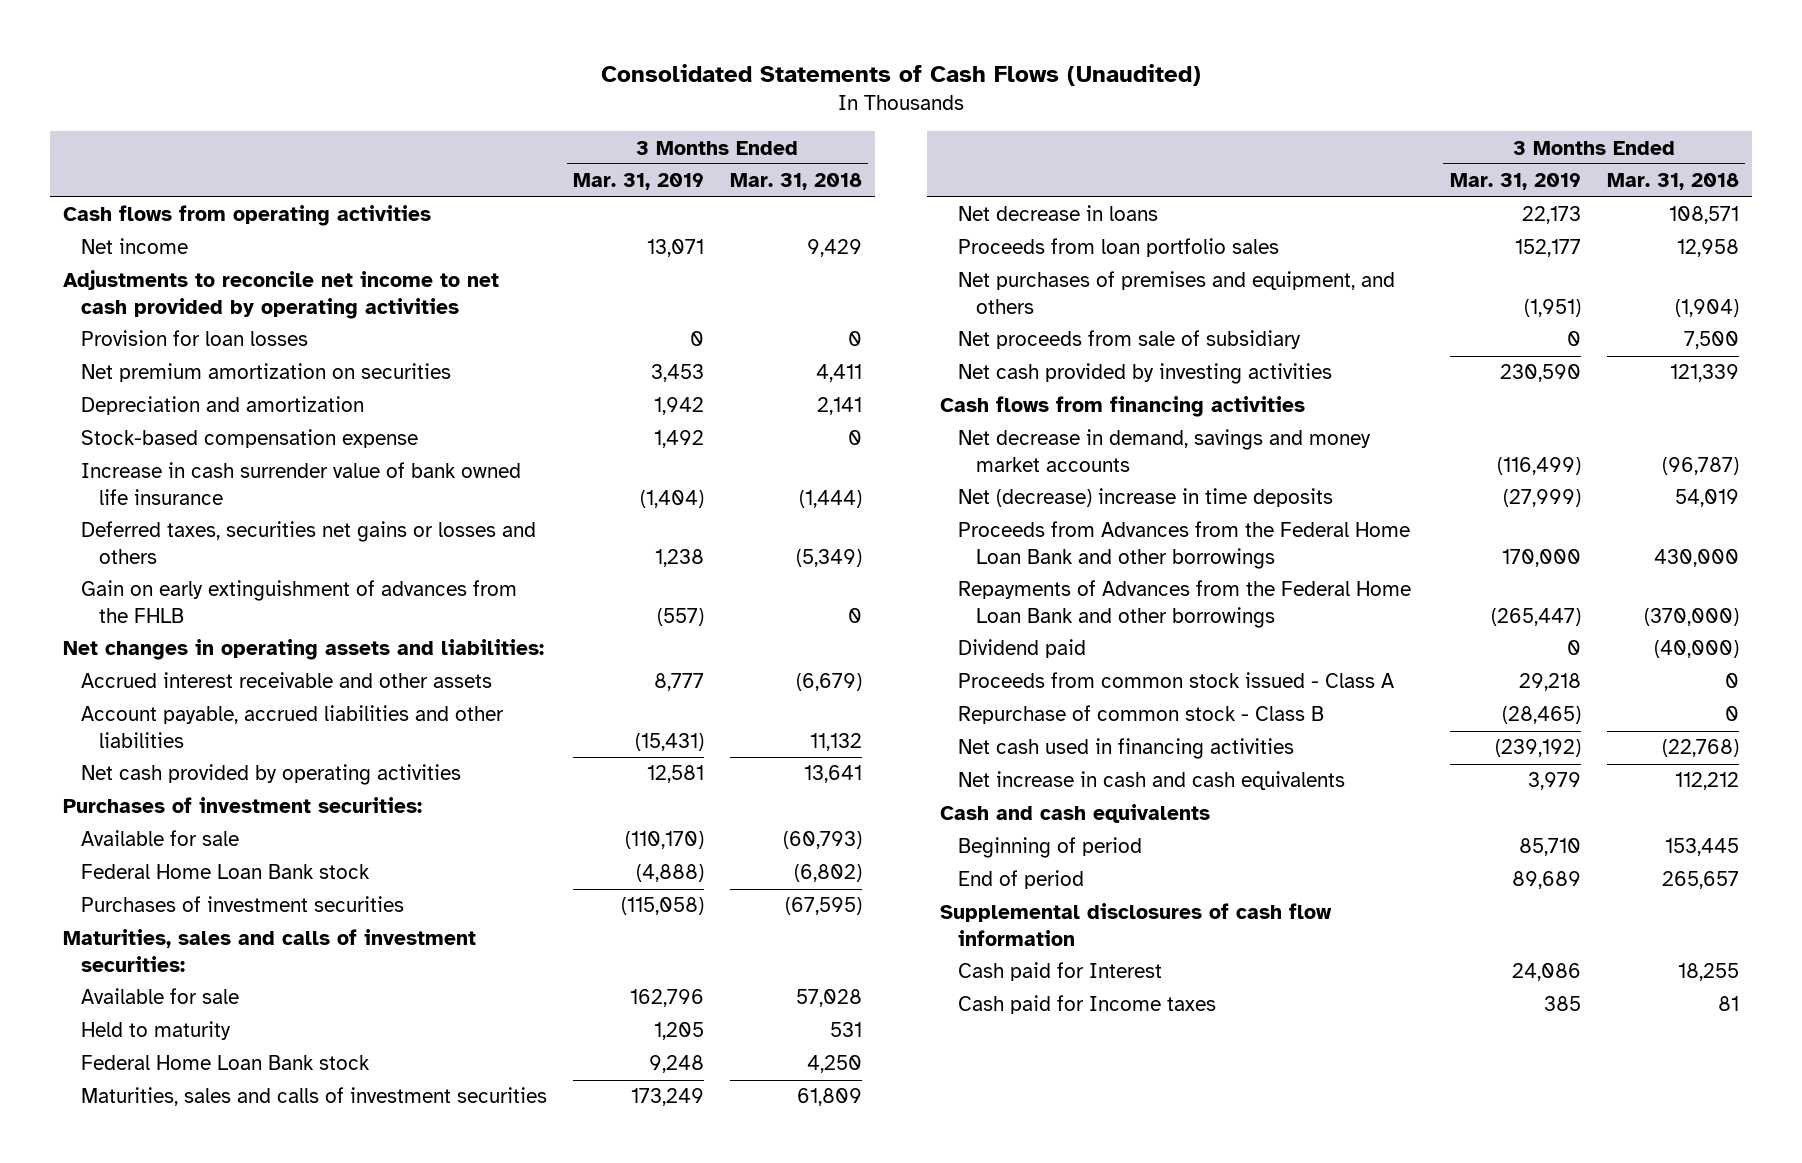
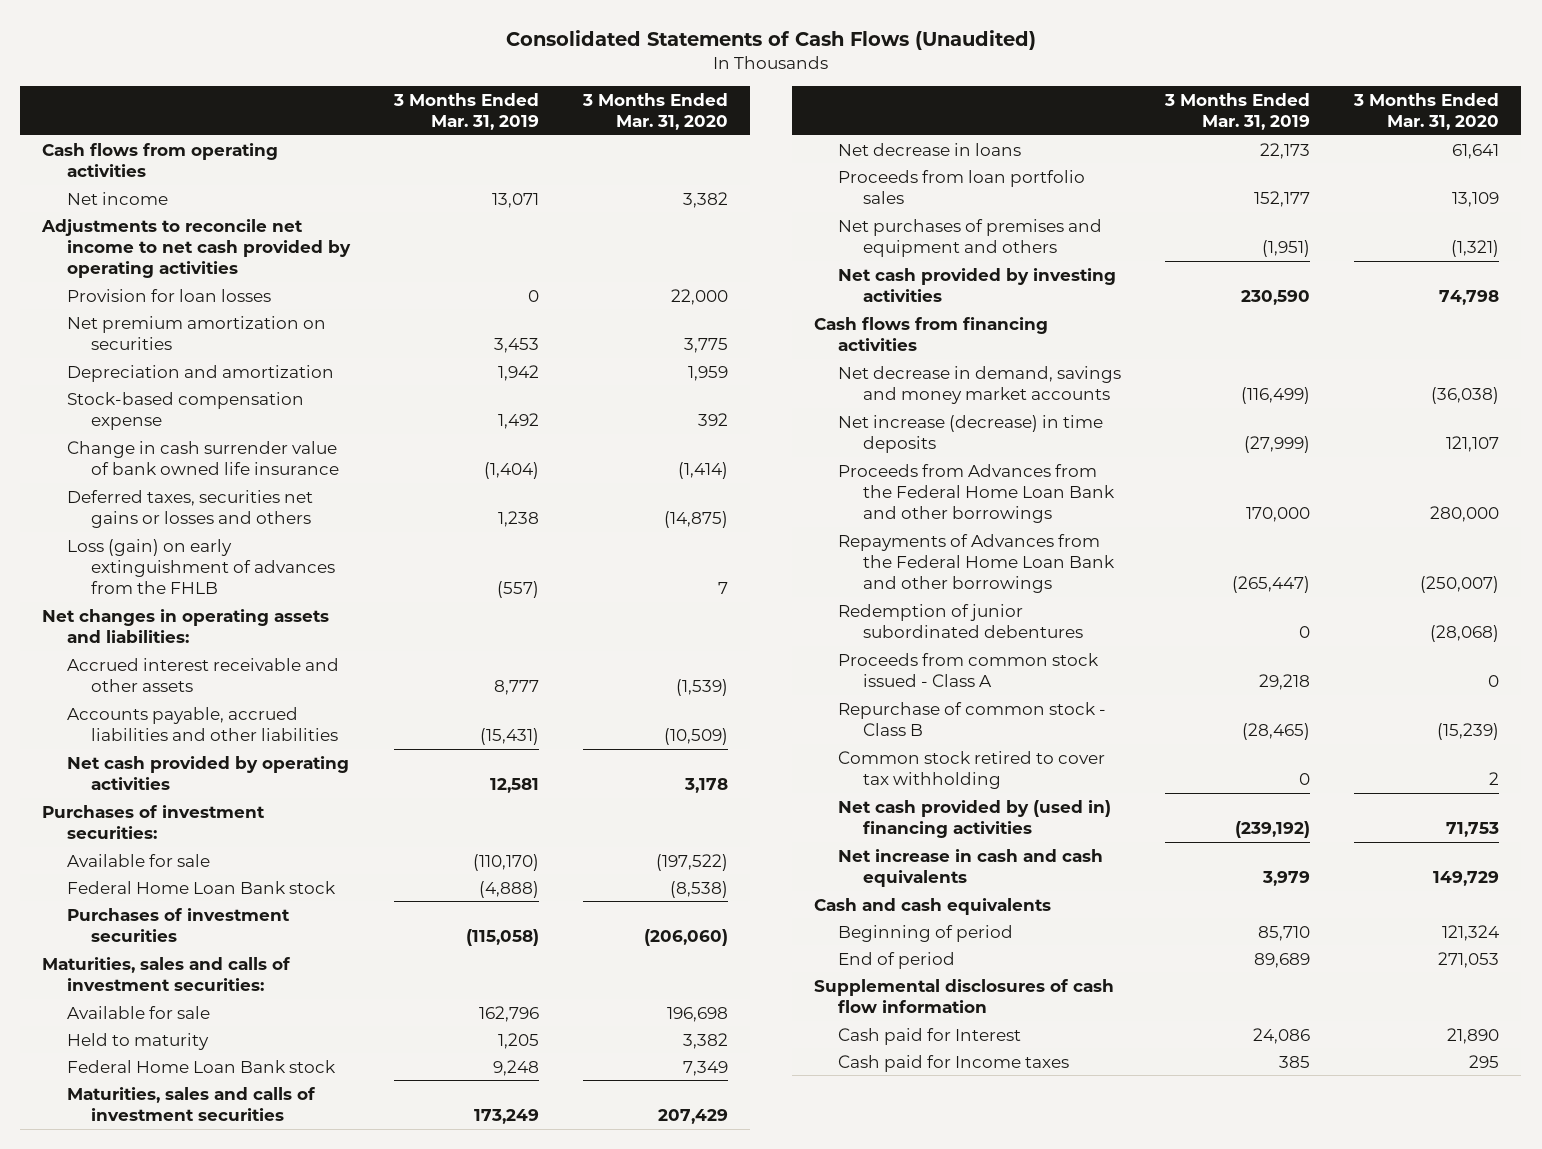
[729,173,862,191] Mar. 31, 2018 -> none
none -> [581,92,728,131] 3 Months Ended Mar. 31, 2020
[81,462,522,505] Increase in cash surrender value of bank owned life insurance -> [66,440,340,475] Change in cash surrender value of bank owned life insurance
[81,580,518,623] Gain on early extinguishment of advances from the FHLB -> [66,538,336,595] Loss (gain) on early extinguishment of advances from the FHLB
[81,705,505,748] Account payable, accrued liabilities and other liabilities -> [66,706,339,741] Accounts payable, accrued liabilities and other liabilities
[958,330,1302,350] Net proceeds from sale of subsidiary -> none
[958,271,1396,314] Net purchases of premises and equipment, and others -> [838,218,1103,257] Net purchases of premises and equipment and others
[958,488,1334,508] Net (decrease) increase in time deposits -> [838,414,1104,453] Net increase (decrease) in time deposits
[958,639,1087,659] Dividend paid -> none
none -> [838,603,1084,638] Redemption of junior subordinated debentures
none -> [838,750,1106,789] Common stock retired to cover tax withholding
[958,738,1295,760] Net cash used in financing activities -> [838,799,1112,838] Net cash provided by (used in) financing activities

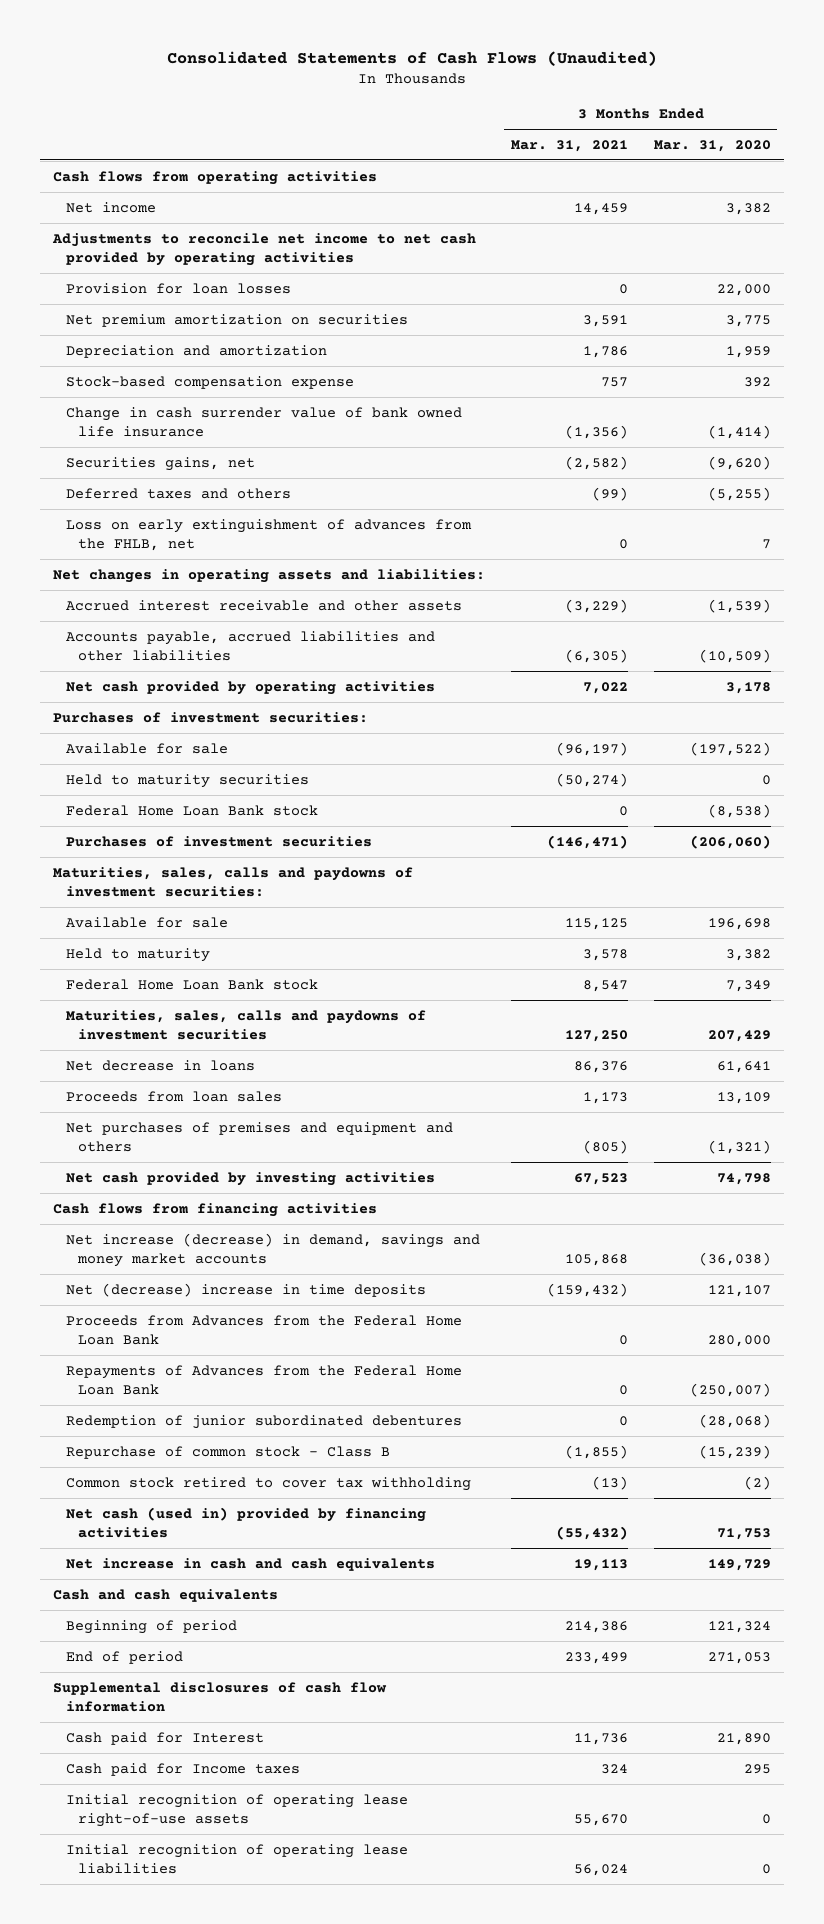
[392,92,539,131] 3 Months Ended Mar. 31, 2019 -> none
none -> [510,139,628,152] Mar. 31, 2021
none -> [65,456,255,471] Securities gains, net
[66,489,313,528] Deferred taxes, securities net gains or losses and others -> [65,487,291,499] Deferred taxes and others
[663,510,728,528] (14,875) -> [707,486,771,501] (5,255)
[66,538,336,595] Loss (gain) on early extinguishment of advances from the FHLB -> [65,518,472,551] Loss on early extinguishment of advances from the FHLB, net
none -> [65,773,309,788] Held to maturity securities
[42,956,292,991] Maturities, sales and calls of investment securities: -> [53,866,414,897] Maturities, sales, calls and paydowns of investment securities:
[66,1086,316,1121] Maturities, sales and calls of investment securities -> [65,1009,426,1040] Maturities, sales, calls and paydowns of investment securities
[838,169,1086,204] Proceeds from loan portfolio sales -> [65,1090,282,1102] Proceeds from loan sales
[838,365,1122,404] Net decrease in demand, savings and money market accounts -> [65,1232,480,1267] Net increase (decrease) in demand, savings and money market accounts
[838,414,1104,453] Net increase (decrease) in time deposits -> [65,1282,426,1297] Net (decrease) increase in time deposits
[838,463,1116,524] Proceeds from Advances from the Federal Home Loan Bank and other borrowings -> [65,1314,462,1345] Proceeds from Advances from the Federal Home Loan Bank
[838,533,1116,594] Repayments of Advances from the Federal Home Loan Bank and other borrowings -> [65,1364,462,1395] Repayments of Advances from the Federal Home Loan Bank
[838,652,1100,687] Proceeds from common stock issued - Class A -> none
[1489,771,1500,785] 2 -> [743,1475,771,1490] (2)
[838,799,1112,838] Net cash provided by (used in) financing activities -> [65,1506,426,1538] Net cash (used in) provided by financing activities
none -> [65,1793,408,1827] Initial recognition of operating lease right-of-use assets
none -> [65,1843,408,1874] Initial recognition of operating lease liabilities

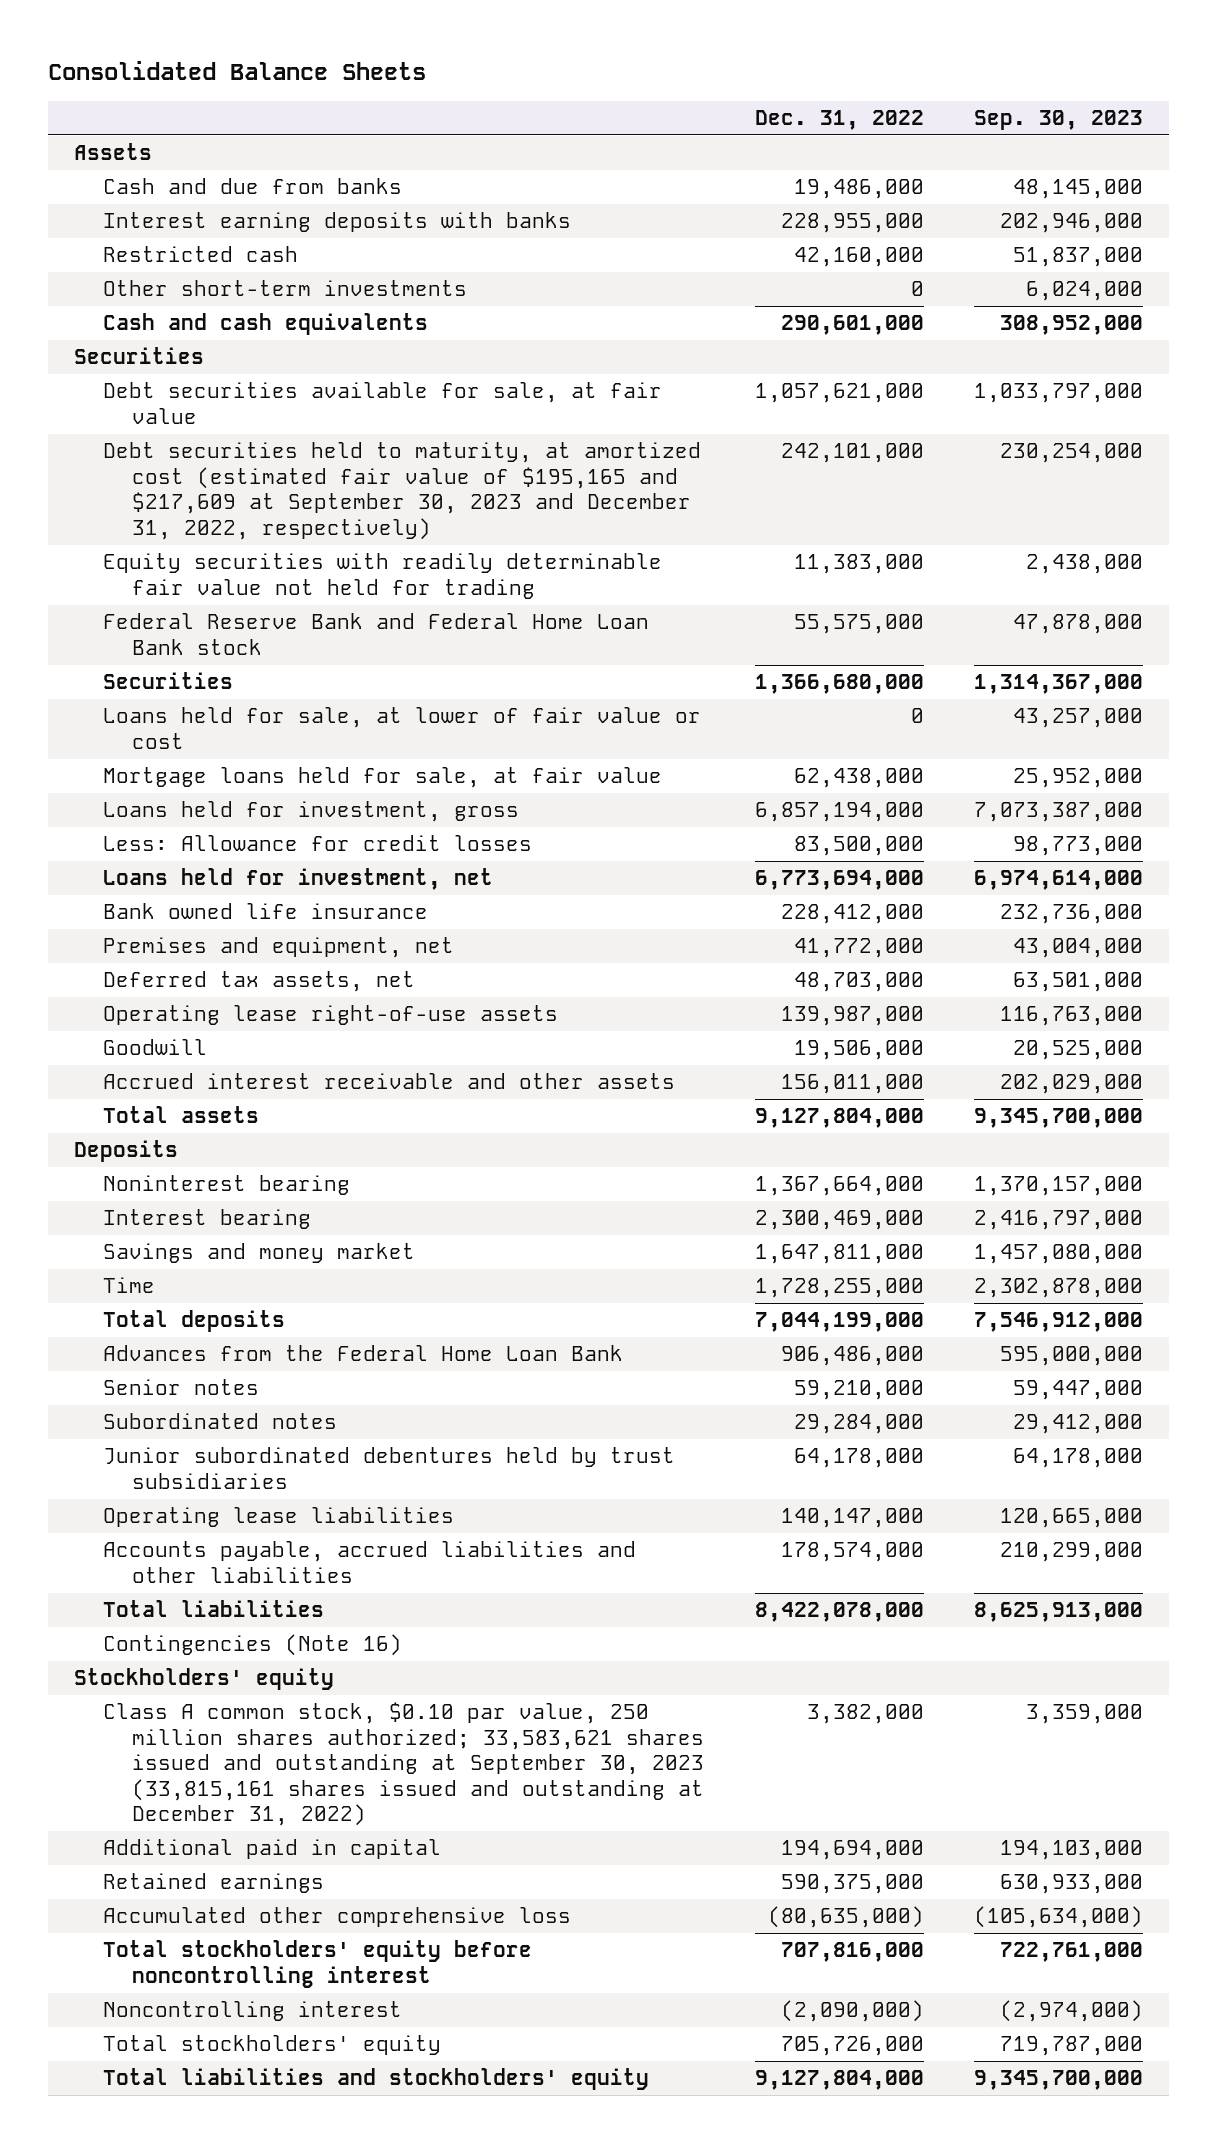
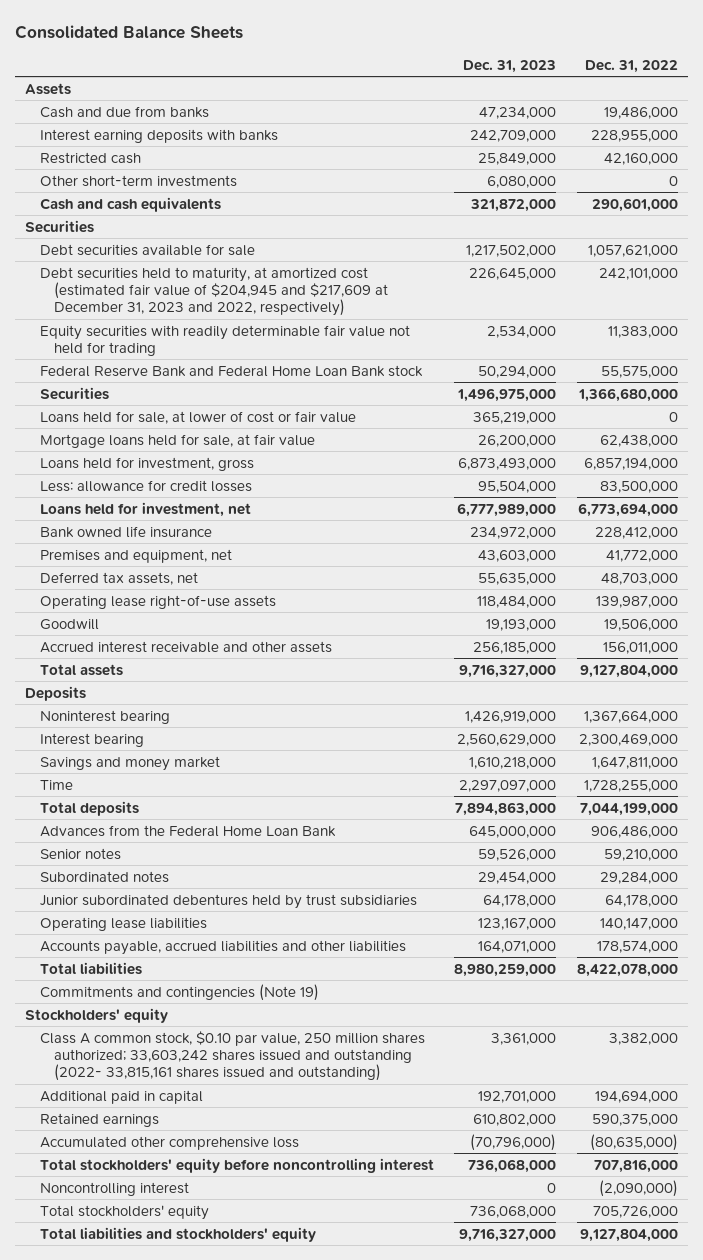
[974,109,1144,130] Sep. 30, 2023 -> none
none -> [463,59,557,73] Dec. 31, 2023
[102,382,662,424] Debt securities available for sale, at fair value -> [39,243,255,256] Debt securities available for sale
[102,442,701,540] Debt securities held to maturity, at amortized cost (estimated fair value of $195,165 and $217,609 at September 30, 2023 and December 31, 2022, respectively) -> [39,266,388,317] Debt securities held to maturity, at amortized cost (estimated fair value of $204,945 and $217,609 at December 31, 2023 and 2022, respectively)
[102,707,701,749] Loans held for sale, at lower of fair value or cost -> [39,410,356,424] Loans held for sale, at lower of cost or fair value
[102,835,532,852] Less: Allowance for credit losses -> [39,479,252,492] Less: allowance for credit losses
[102,1634,402,1657] Contingencies (Note 16) -> [39,983,319,1001] Commitments and contingencies (Note 19)
[102,1702,704,1827] Class A common stock, $0.10 par value, 250 million shares authorized; 33,583,621 shares issued and outstanding at September 30, 2023 (33,815,161 shares issued and outstanding at December 31, 2022) -> [39,1030,425,1082] Class A common stock, $0.10 par value, 250 million shares authorized; 33,603,242 shares issued and outstanding (2022- 33,815,161 shares issued and outstanding)

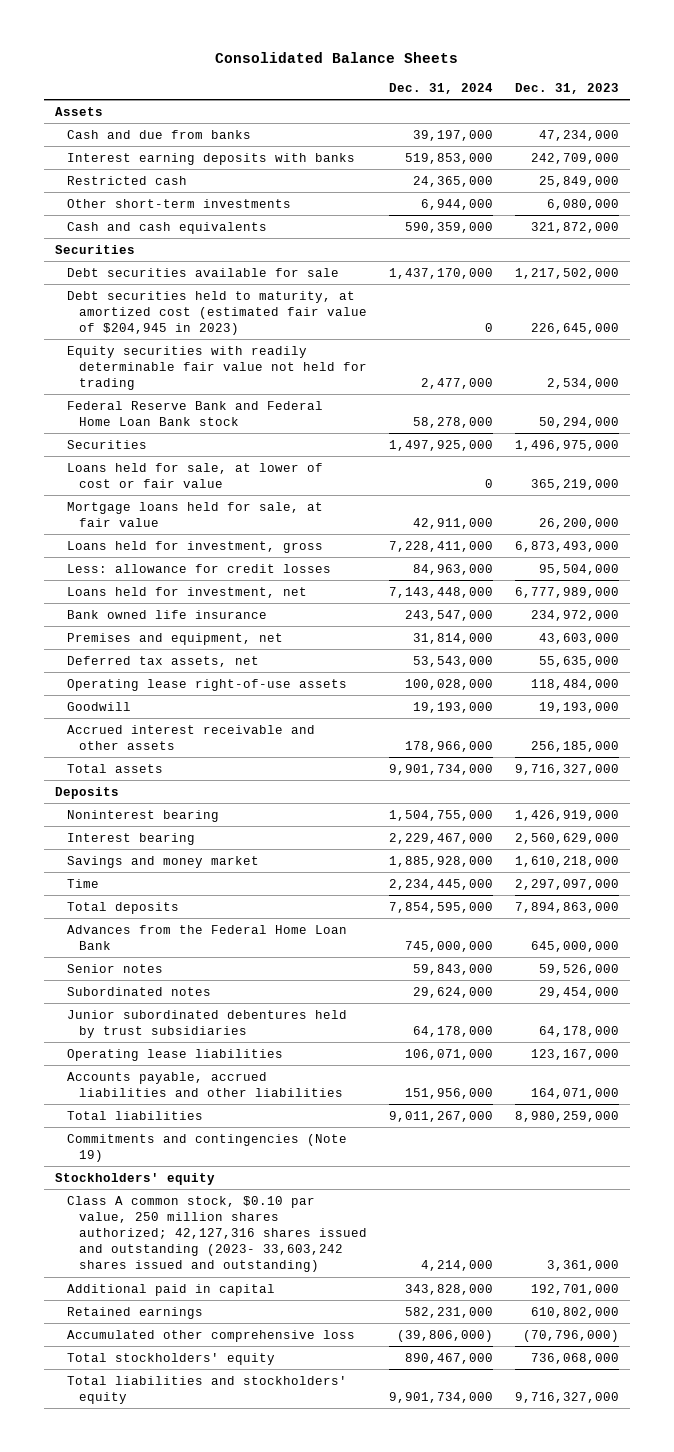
[584,59,678,73] Dec. 31, 2022 -> none
none -> [389,82,494,94] Dec. 31, 2024
[39,266,388,317] Debt securities held to maturity, at amortized cost (estimated fair value of $204,945 and $217,609 at December 31, 2023 and 2022, respectively) -> [67,290,368,335] Debt securities held to maturity, at amortized cost (estimated fair value of $204,945 in 2023)
[39,1030,425,1082] Class A common stock, $0.10 par value, 250 million shares authorized; 33,603,242 shares issued and outstanding (2022- 33,815,161 shares issued and outstanding) -> [67,1195,368,1273] Class A common stock, $0.10 par value, 250 million shares authorized; 42,127,316 shares issued and outstanding (2023- 33,603,242 shares issued and outstanding)
[39,1157,434,1173] Total stockholders' equity before noncontrolling interest -> none
[39,1181,189,1196] Noncontrolling interest -> none

